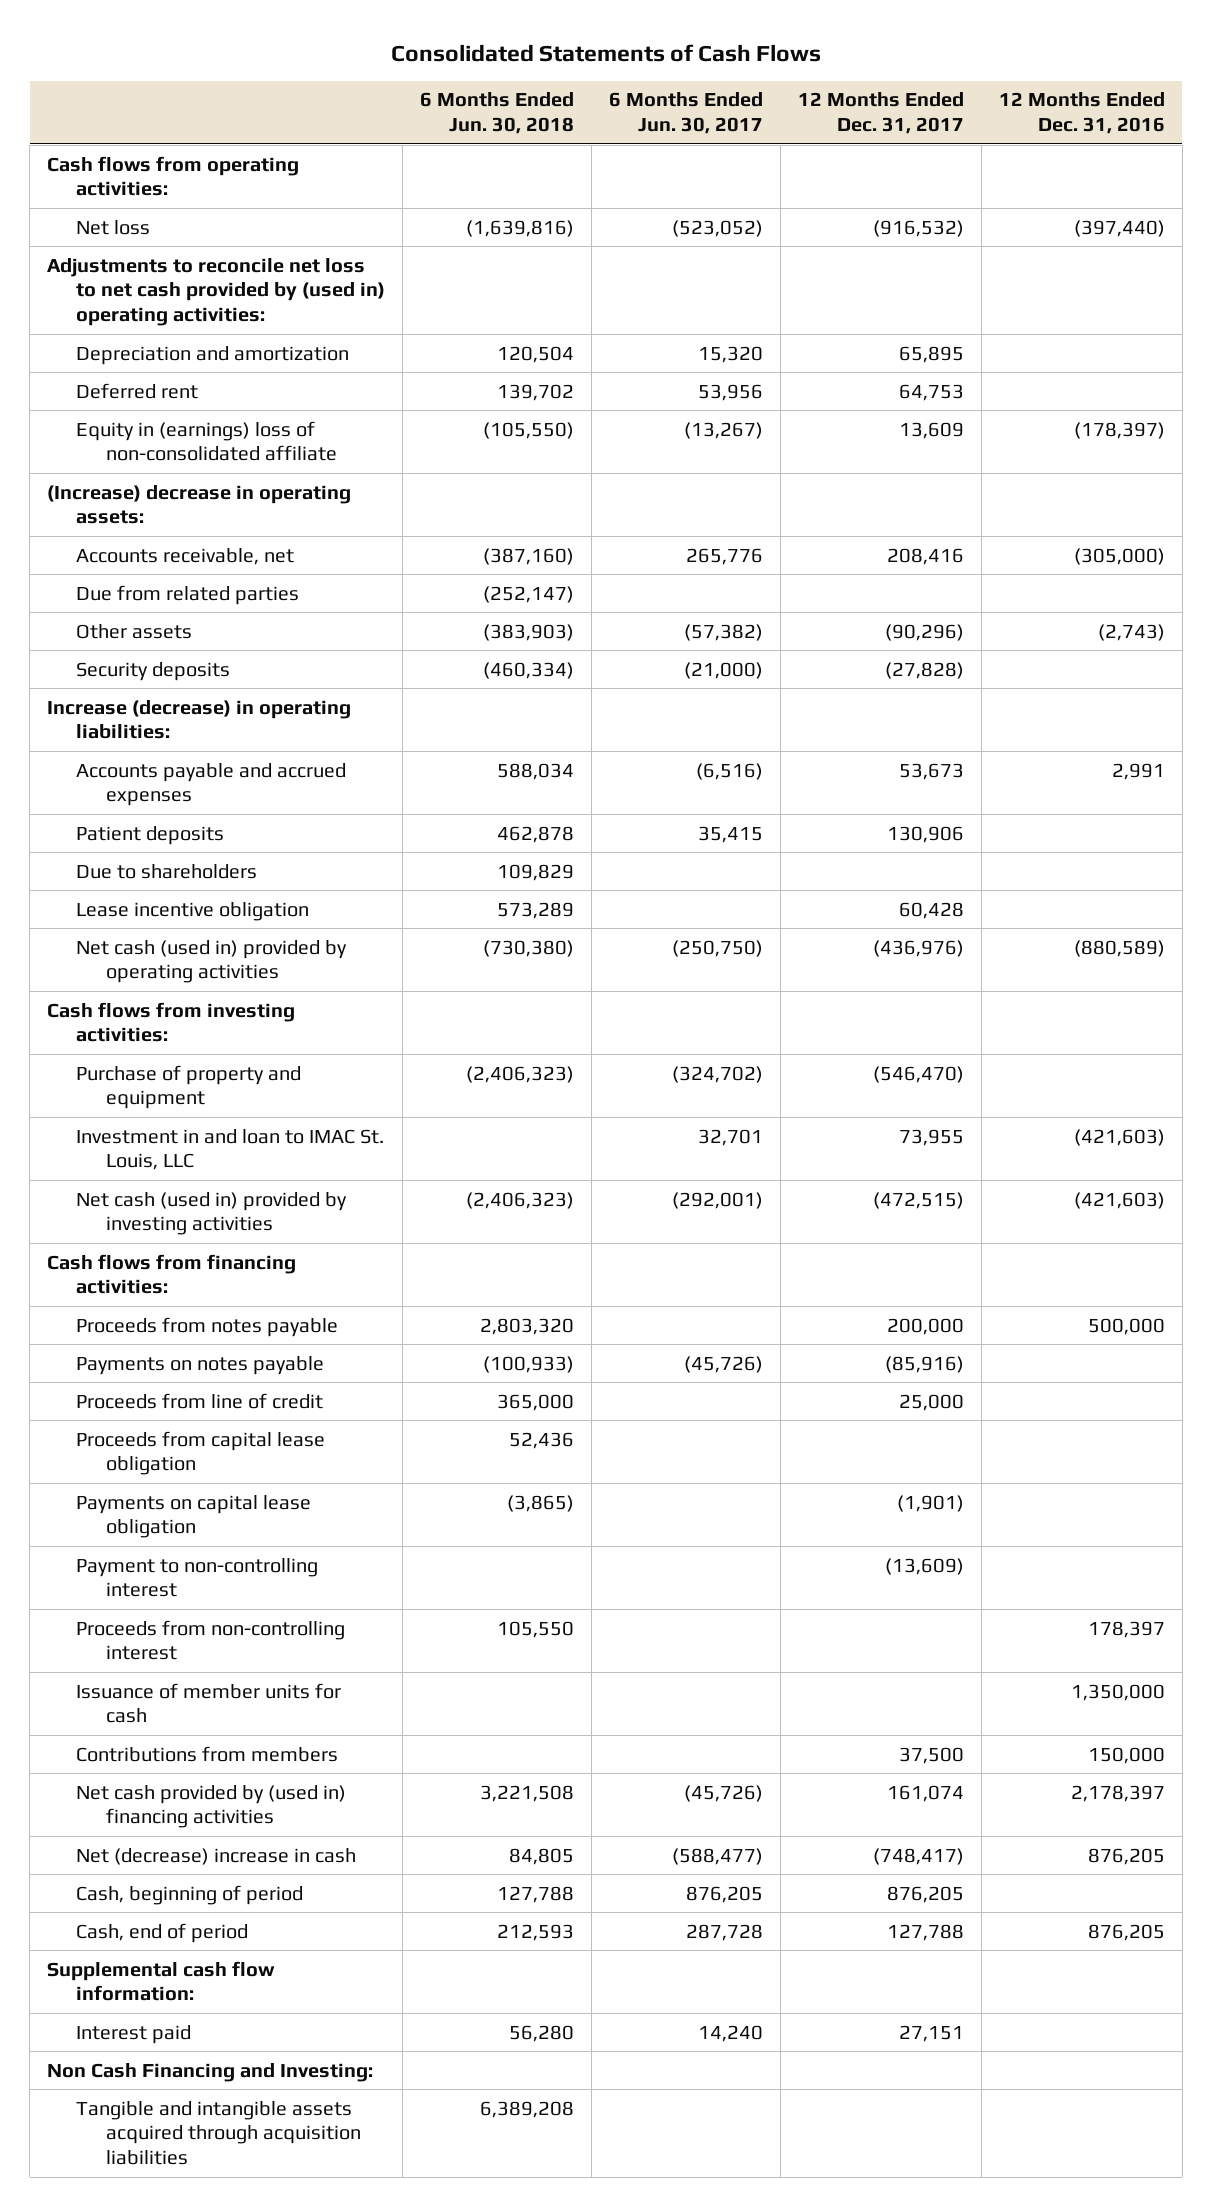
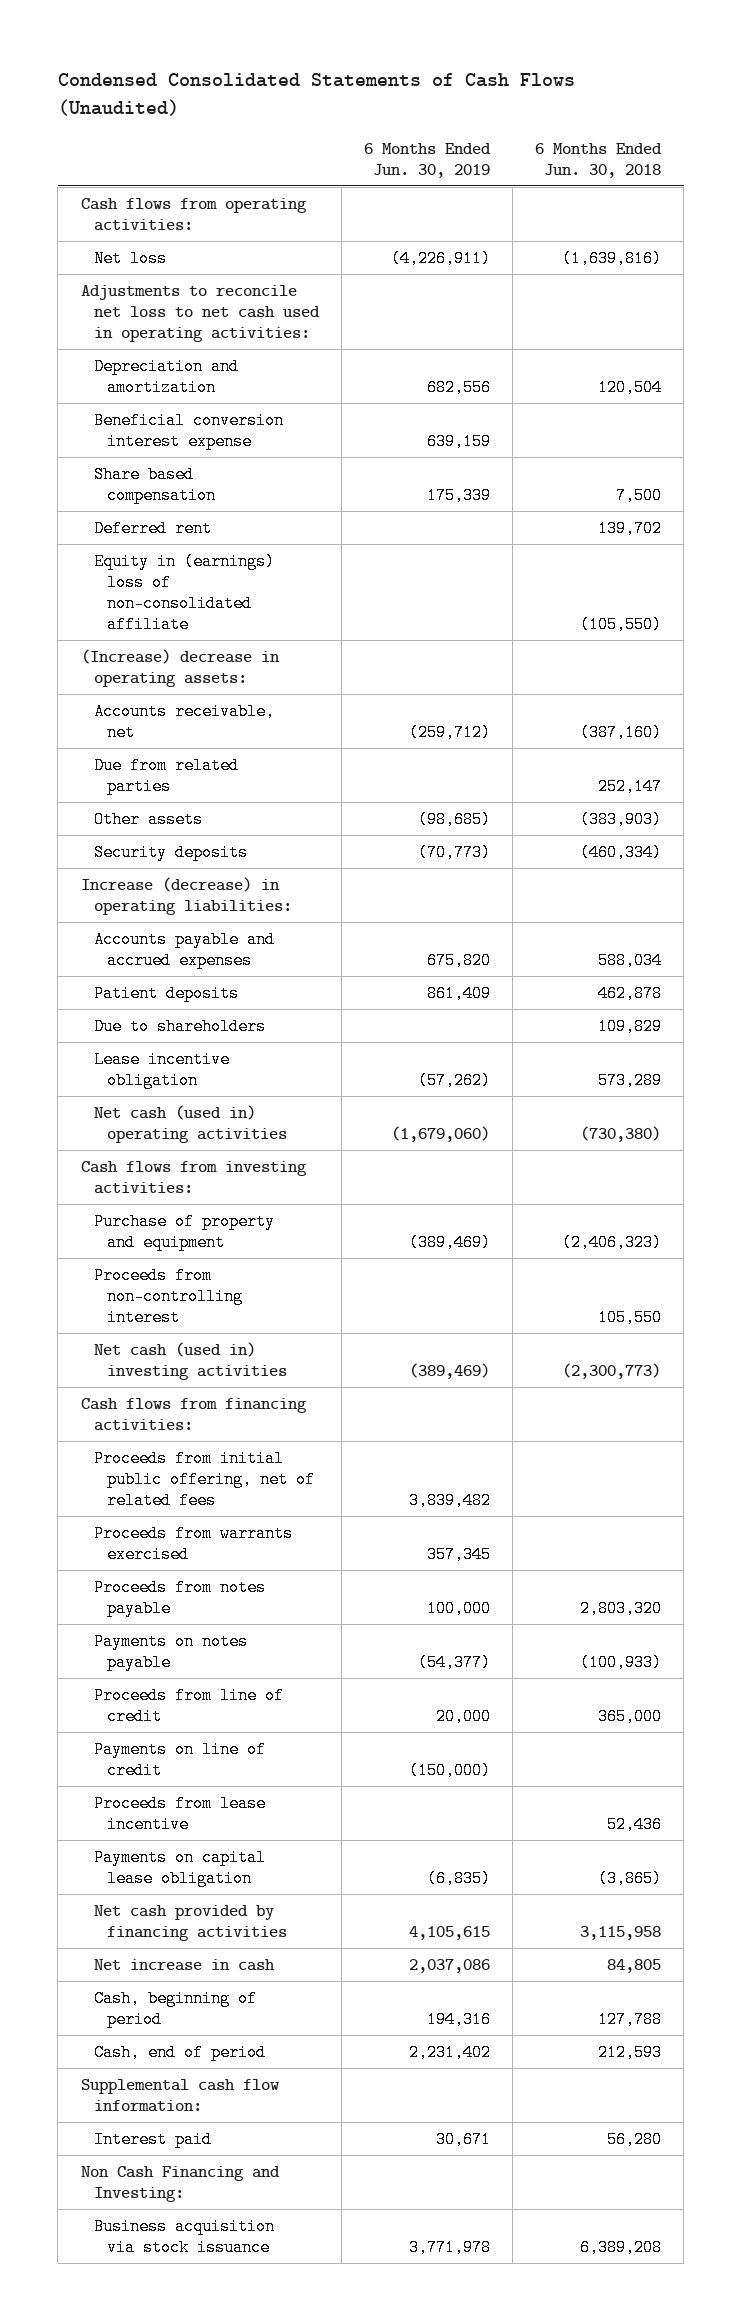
[391,43,822,62] Consolidated Statements of Cash Flows -> [57,72,575,116] Condensed Consolidated Statements of Cash Flows (Unaudited)
[609,92,764,135] 6 Months Ended Jun. 30, 2017 -> none
[798,92,965,135] 12 Months Ended Dec. 31, 2017 -> none
[999,92,1166,135] 12 Months Ended Dec. 31, 2016 -> none
none -> [364,142,492,178] 6 Months Ended Jun. 30, 2019
[47,257,386,327] Adjustments to reconcile net loss to net cash provided by (used in) operating activities: -> [80,285,320,343] Adjustments to reconcile net loss to net cash used in operating activities:
none -> [93,412,284,451] Beneficial conversion interest expense
none -> [93,466,217,505] Share based compensation
[483,585,575,603] (252,147) -> [598,778,663,796] 252,147
[76,939,348,984] Net cash (used in) provided by operating activities -> [93,1105,288,1144] Net cash (used in) operating activities
[76,1128,385,1171] Investment in and loan to IMAC St. Louis, LLC -> none
[76,1619,346,1661] Proceeds from non-controlling interest -> [93,1267,244,1327] Proceeds from non-controlling interest
[76,1191,348,1236] Net cash (used in) provided by investing activities -> [93,1342,288,1381] Net cash (used in) investing activities
[466,1191,575,1209] (2,406,323) -> [562,1363,662,1380] (2,300,773)
none -> [93,1450,316,1510] Proceeds from initial public offering, net of related fees
none -> [93,1525,293,1564] Proceeds from warrants exercised
none -> [93,1741,266,1780] Payments on line of credit
[76,1430,326,1476] Proceeds from capital lease obligation -> [93,1795,266,1834] Proceeds from lease incentive
[76,1557,319,1598] Payment to non-controlling interest -> none
[76,1682,342,1724] Issuance of member units for cash -> none
[76,1745,339,1762] Contributions from members -> none
[76,1784,347,1829] Net cash provided by (used in) financing activities -> [93,1905,288,1942] Net cash provided by financing activities
[480,1784,575,1802] 3,221,508 -> [580,1926,662,1941] 3,115,958
[76,1847,357,1865] Net (decrease) increase in cash -> [93,1959,275,1972] Net increase in cash
[76,2100,361,2166] Tangible and intangible assets acquired through acquisition liabilities -> [93,2218,275,2257] Business acquisition via stock issuance

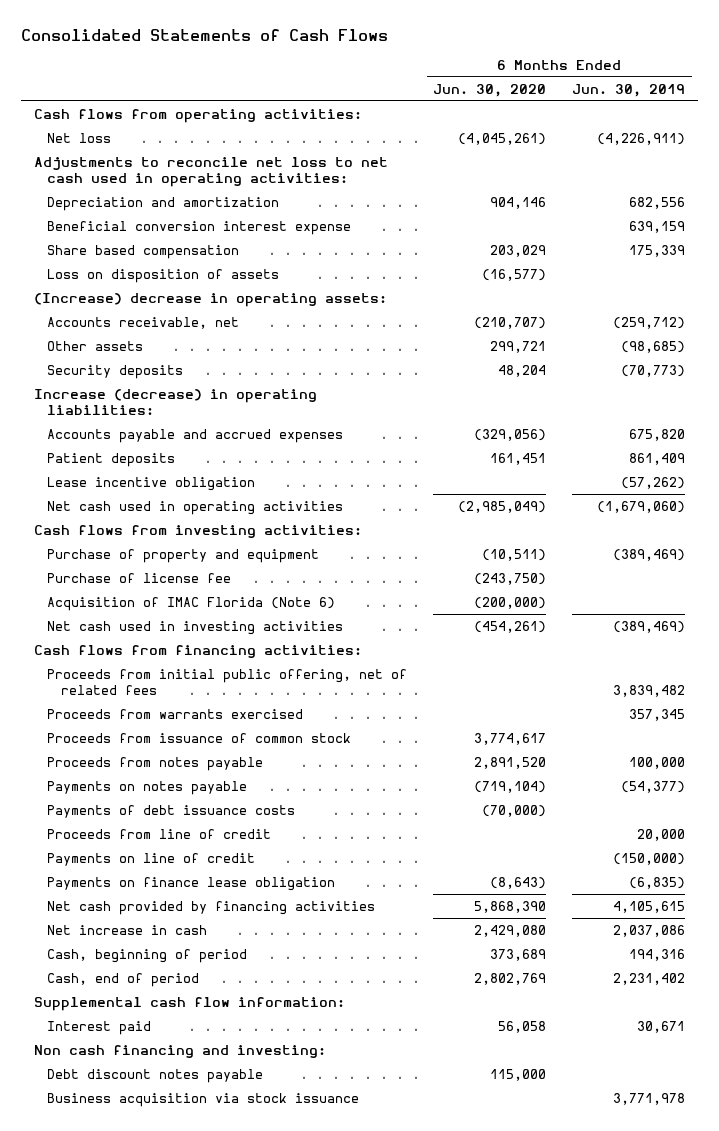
[57,72,575,116] Condensed Consolidated Statements of Cash Flows (Unaudited) -> [20,28,388,41] Consolidated Statements of Cash Flows
[535,142,663,178] 6 Months Ended Jun. 30, 2018 -> none
none -> [433,83,547,97] Jun. 30, 2020
[93,520,212,538] Deferred rent -> none
[93,553,275,634] Equity in (earnings) loss of non-consolidated affiliate -> none
none -> [47,268,280,283] Loss on disposition of assets
[93,757,239,796] Due from related parties -> none
[93,1018,266,1036] Due to shareholders -> none
[93,1105,288,1144] Net cash (used in) operating activities -> [47,500,344,515] Net cash used in operating activities
[93,1267,244,1327] Proceeds from non-controlling interest -> none
none -> [47,572,232,583] Purchase of license fee
none -> [47,596,336,611] Acquisition of IMAC Florida (Note 6)
[93,1342,288,1381] Net cash (used in) investing activities -> [47,620,344,635] Net cash used in investing activities
none -> [47,732,352,743] Proceeds from issuance of common stock
none -> [47,804,296,818] Payments of debt issuance costs
[93,1795,266,1834] Proceeds from lease incentive -> none
[93,1849,266,1888] Payments on capital lease obligation -> [47,876,336,891] Payments on finance lease obligation
[80,2166,280,2203] Non Cash Financing and Investing: -> [33,1044,326,1058] Non cash financing and investing:
none -> [47,1068,264,1083] Debt discount notes payable

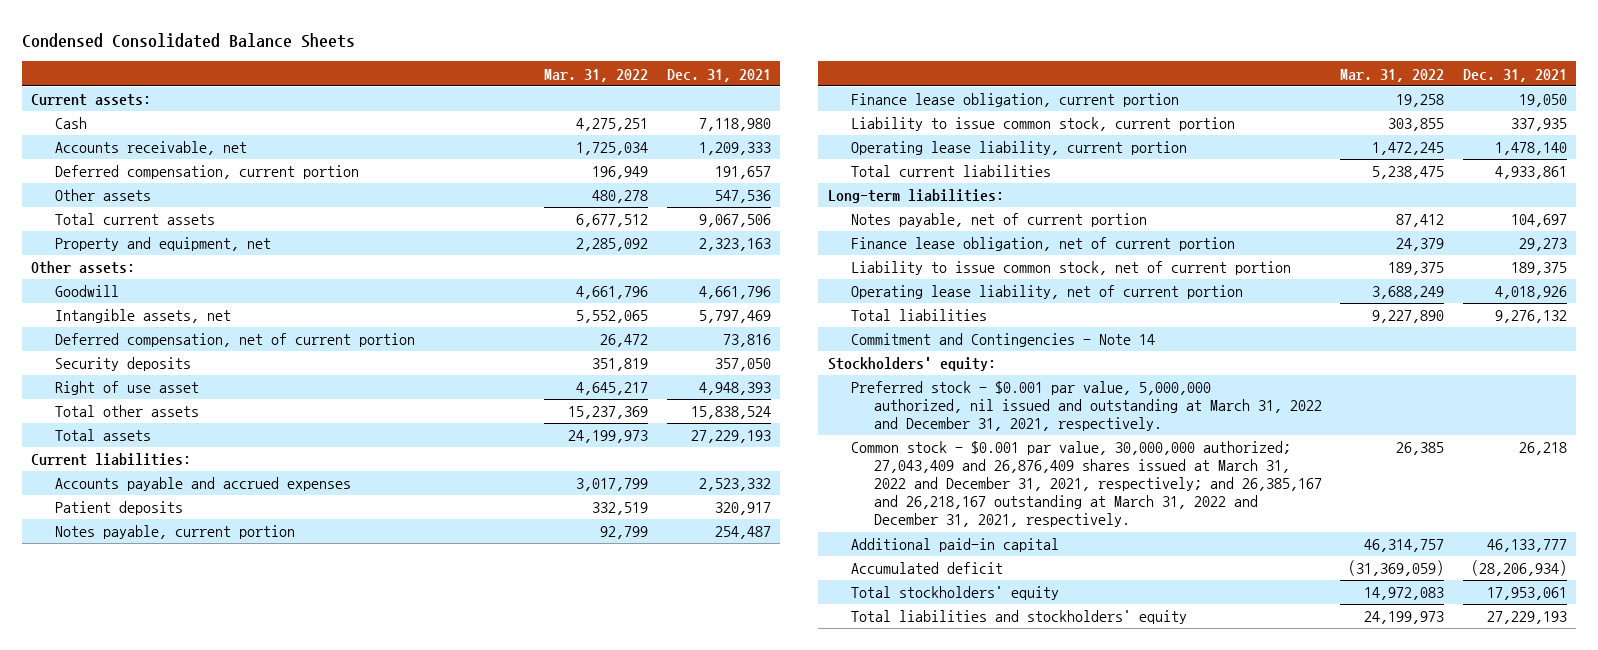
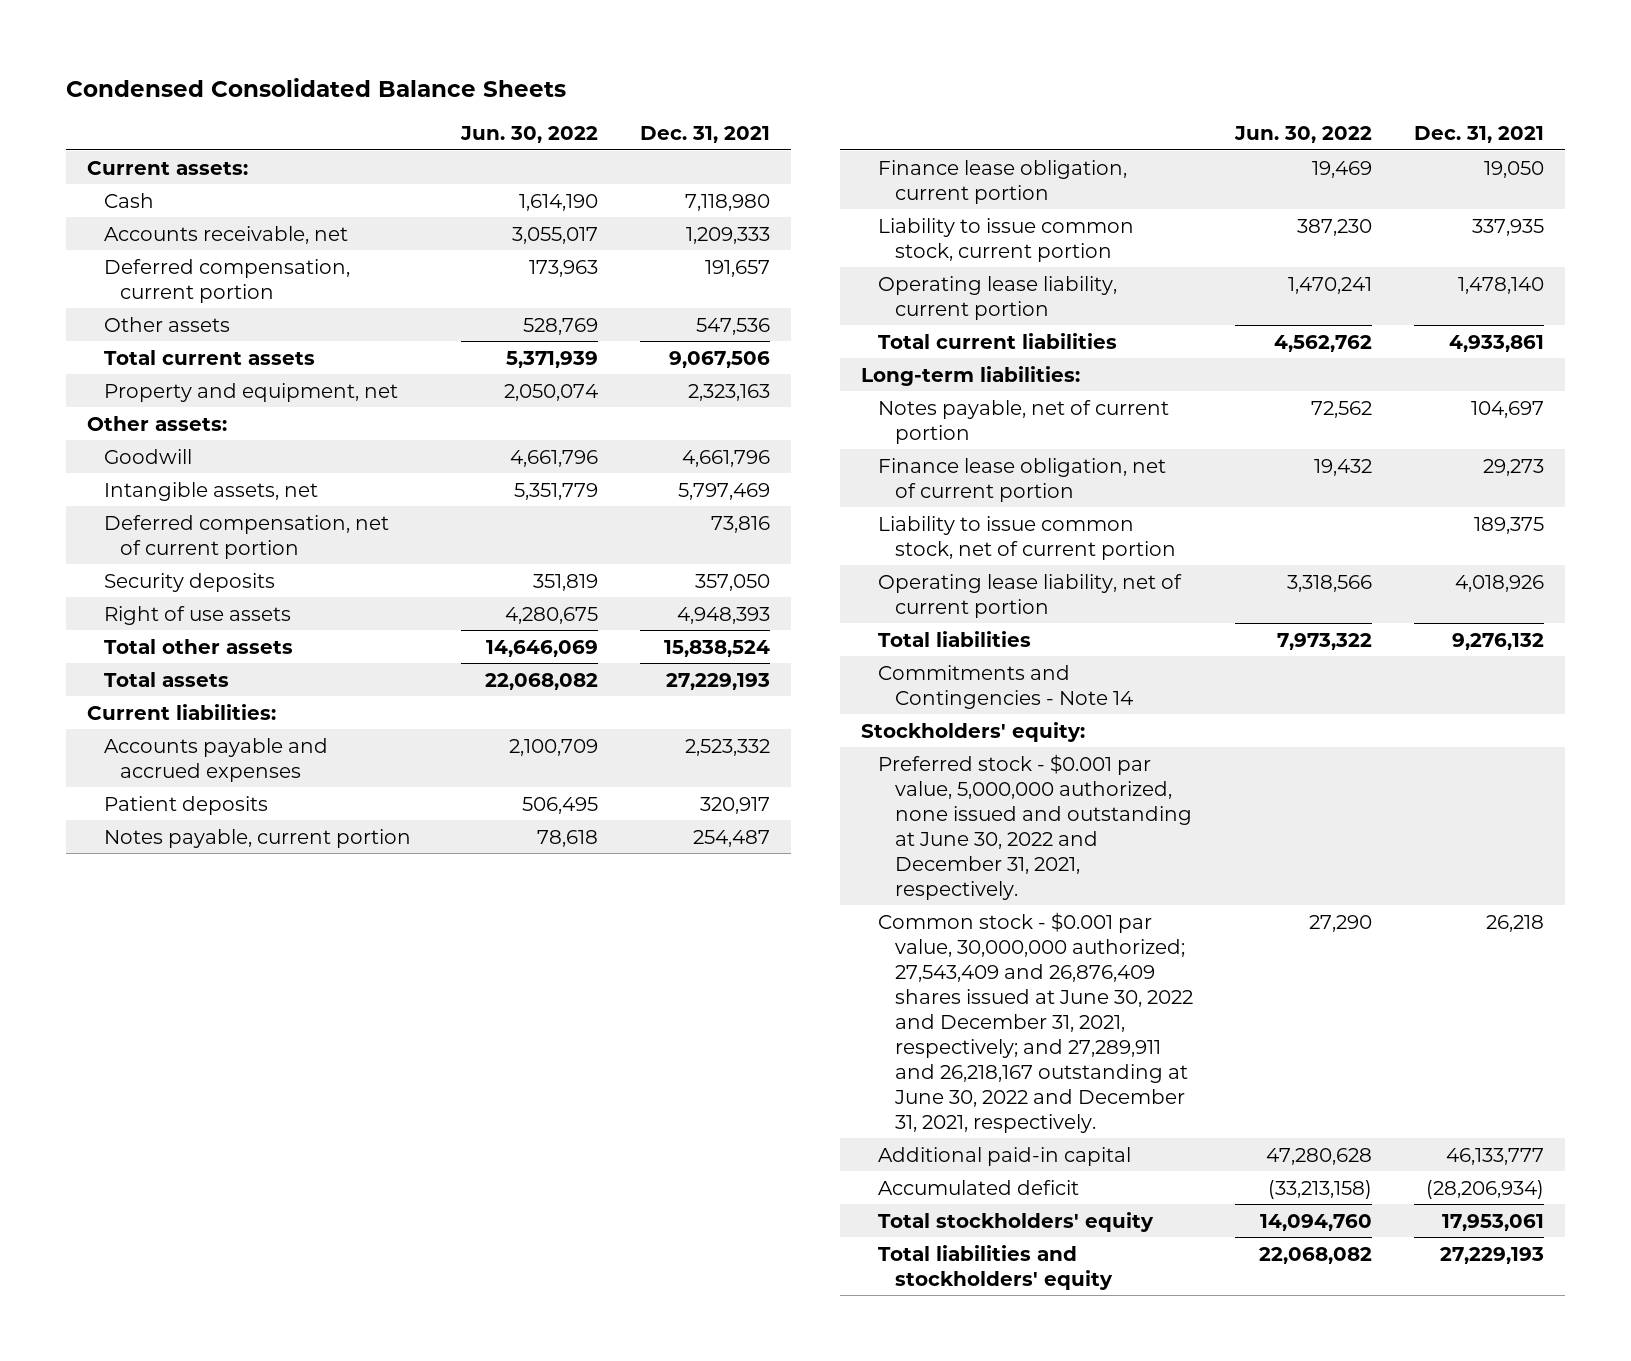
[544,68,649,82] Mar. 31, 2022 -> none
none -> [459,126,598,144] Jun. 30, 2022
[54,381,199,396] Right of use asset -> [103,605,291,625] Right of use assets
[850,333,1155,348] Commitment and Contingencies - Note 14 -> [878,664,1133,709] Commitments and Contingencies - Note 14
[850,381,1322,432] Preferred stock - $0.001 par value, 5,000,000 authorized, nil issued and outstanding at March 31, 2022 and December 31, 2021, respectively. -> [878,753,1192,900] Preferred stock - $0.001 par value, 5,000,000 authorized, none issued and outstanding at June 30, 2022 and December 31, 2021, respectively.
[850,441,1322,528] Common stock - $0.001 par value, 30,000,000 authorized; 27,043,409 and 26,876,409 shares issued at March 31, 2022 and December 31, 2021, respectively; and 26,385,167 and 26,218,167 outstanding at March 31, 2022 and December 31, 2021, respectively. -> [878,911,1193,1133] Common stock - $0.001 par value, 30,000,000 authorized; 27,543,409 and 26,876,409 shares issued at June 30, 2022 and December 31, 2021, respectively; and 27,289,911 and 26,218,167 outstanding at June 30, 2022 and December 31, 2021, respectively.

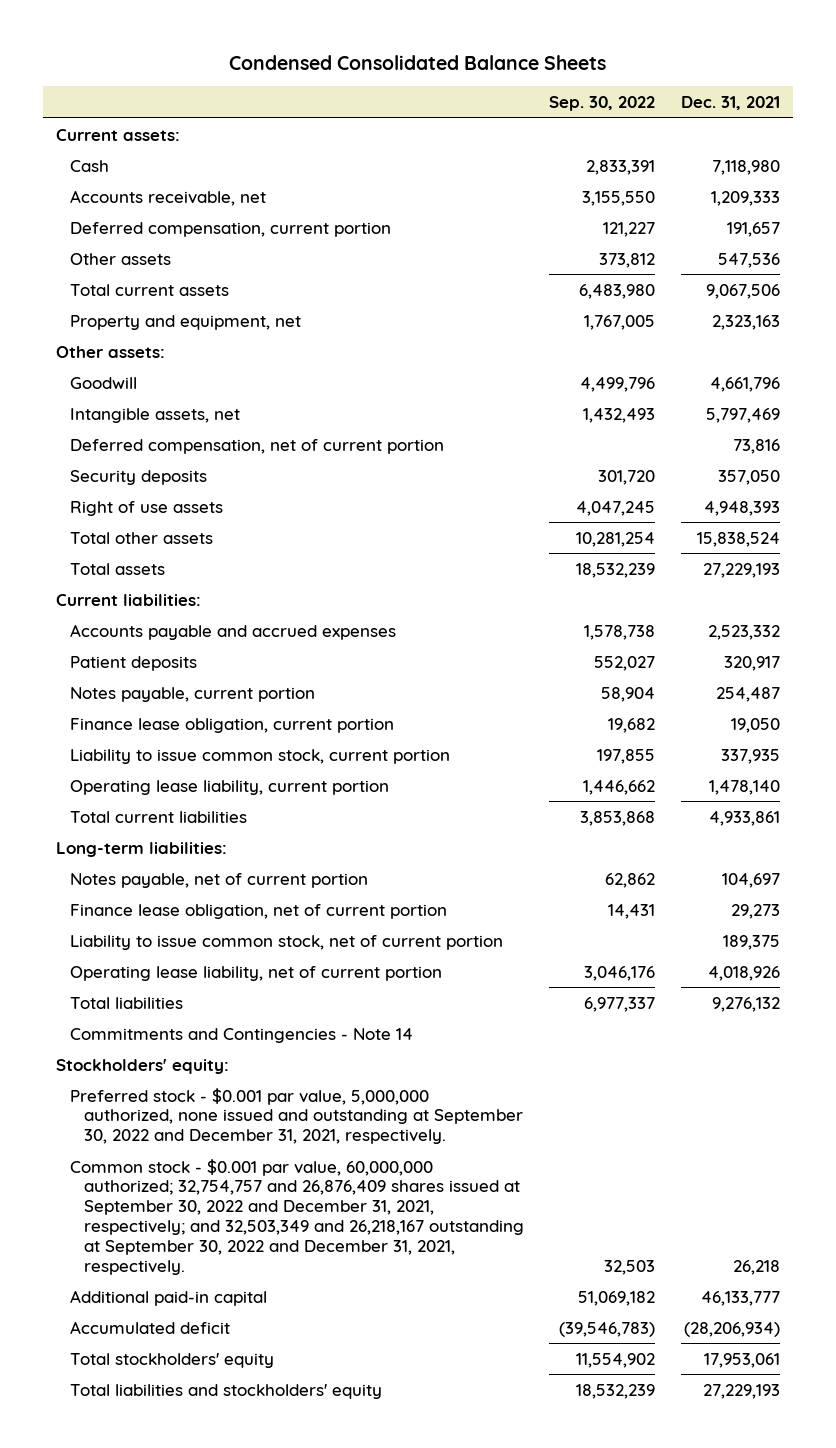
[459,126,598,144] Jun. 30, 2022 -> none
none -> [549,96,656,112] Sep. 30, 2022
[878,753,1192,900] Preferred stock - $0.001 par value, 5,000,000 authorized, none issued and outstanding at June 30, 2022 and December 31, 2021, respectively. -> [69,1087,523,1145] Preferred stock - $0.001 par value, 5,000,000 authorized, none issued and outstanding at September 30, 2022 and December 31, 2021, respectively.
[878,911,1193,1133] Common stock - $0.001 par value, 30,000,000 authorized; 27,543,409 and 26,876,409 shares issued at June 30, 2022 and December 31, 2021, respectively; and 27,289,911 and 26,218,167 outstanding at June 30, 2022 and December 31, 2021, respectively. -> [69,1158,524,1275] Common stock - $0.001 par value, 60,000,000 authorized; 32,754,757 and 26,876,409 shares issued at September 30, 2022 and December 31, 2021, respectively; and 32,503,349 and 26,218,167 outstanding at September 30, 2022 and December 31, 2021, respectively.

